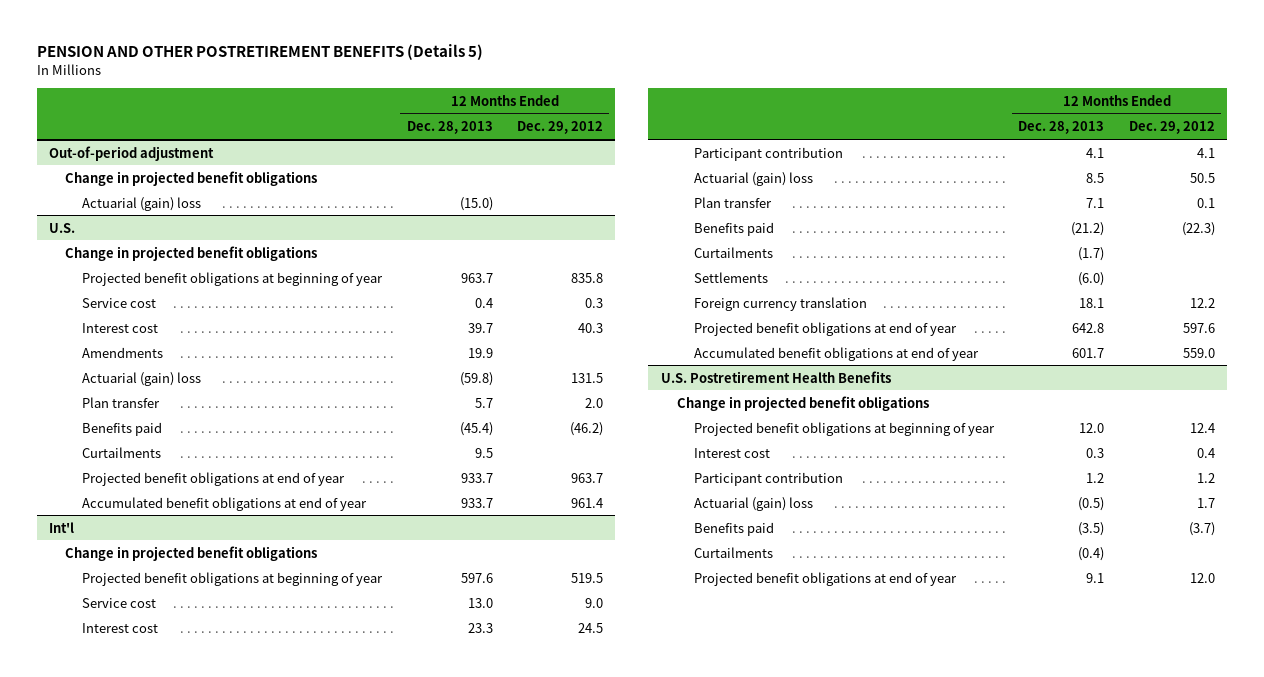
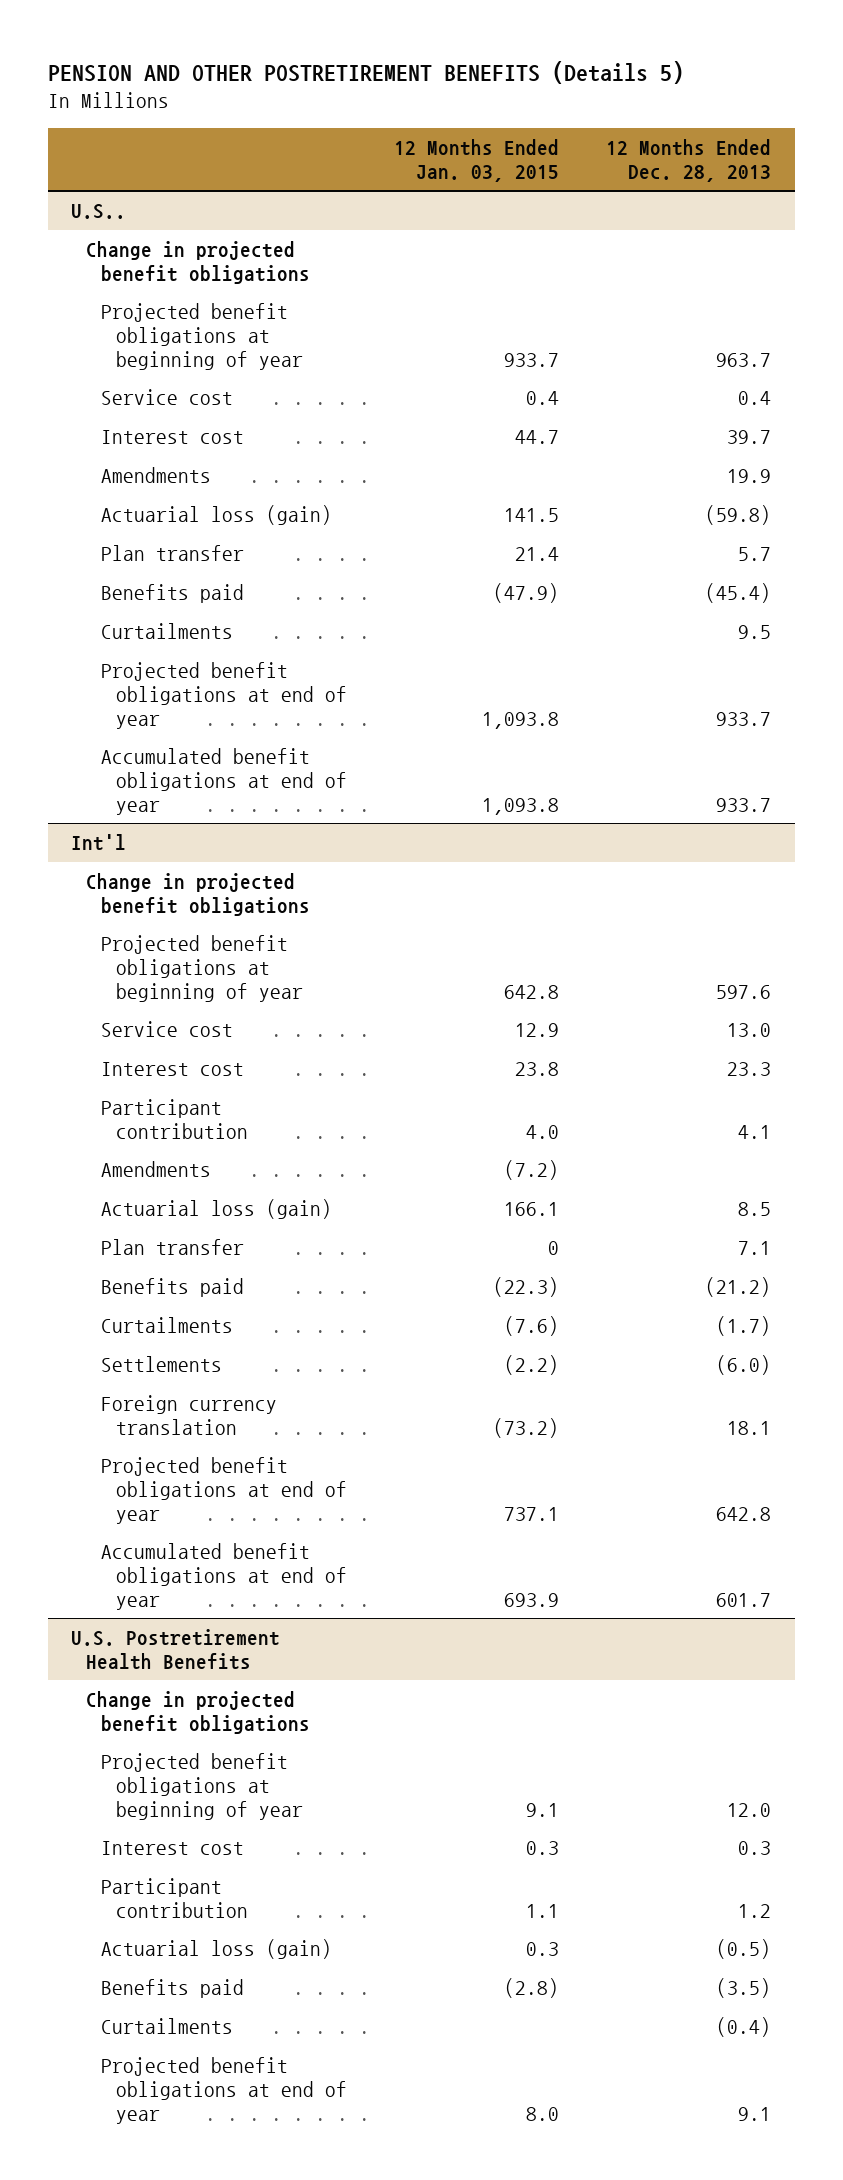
[517,121,604,135] Dec. 29, 2012 -> none
none -> [394,138,560,182] 12 Months Ended Jan. 03, 2015
[49,145,215,161] Out-of-period adjustment -> none
[65,170,318,186] Change in projected benefit obligations -> none
[81,196,201,211] Actuarial (gain) loss -> none
[49,222,76,233] U.S. -> [71,203,127,219] U.S..
[81,371,201,386] Actuarial (gain) loss -> [100,504,332,525] Actuarial loss (gain)
none -> [100,1160,211,1177] Amendments
[693,171,813,186] Actuarial (gain) loss -> [100,1198,332,1219] Actuarial loss (gain)
[693,496,813,511] Actuarial (gain) loss -> [100,1938,332,1959] Actuarial loss (gain)

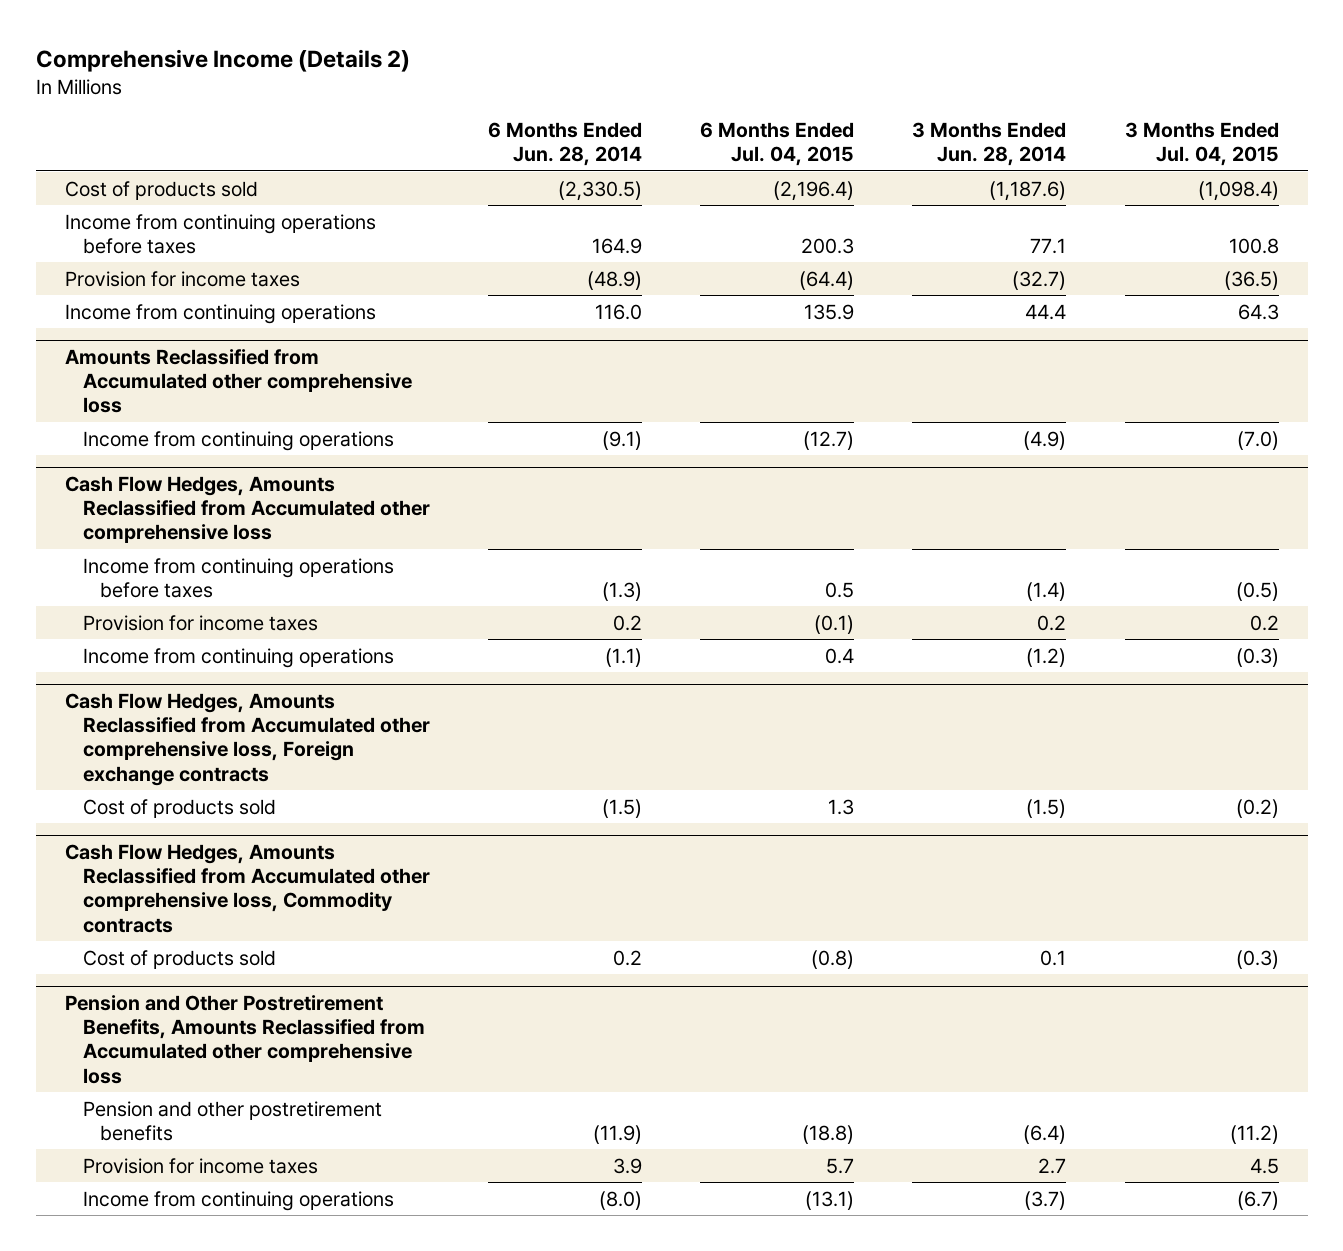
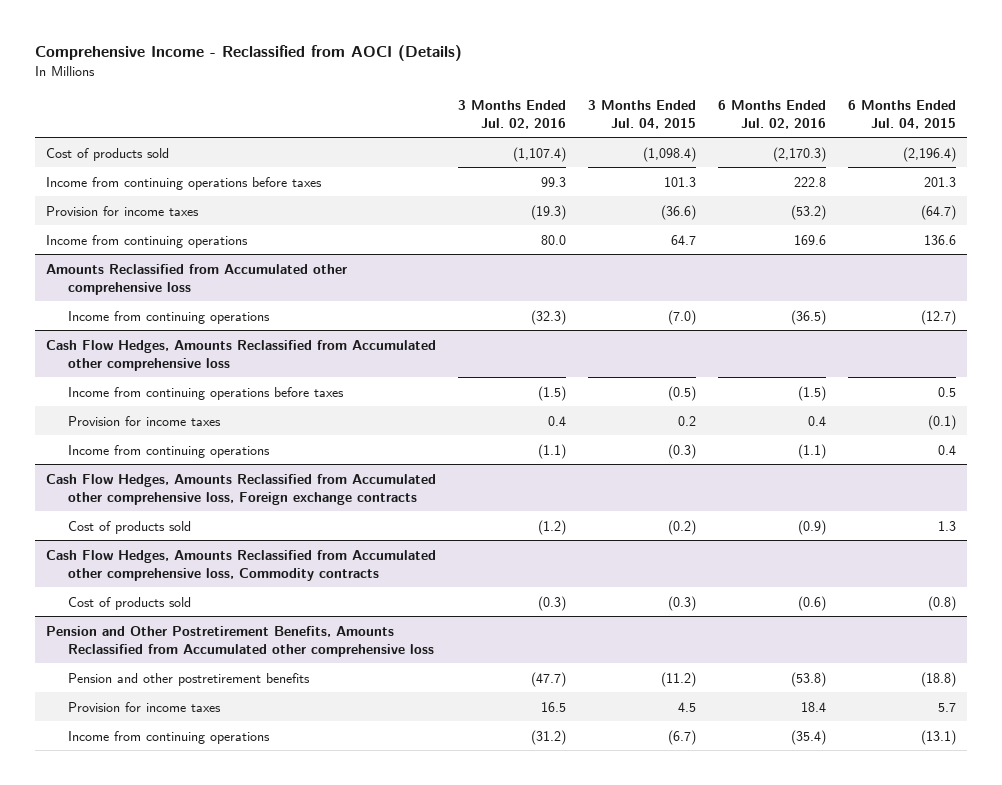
[35,48,410,72] Comprehensive Income (Details 2) -> [34,44,462,61] Comprehensive Income - Reclassified from AOCI (Details)
[487,122,642,167] 6 Months Ended Jun. 28, 2014 -> none
[912,122,1067,167] 3 Months Ended Jun. 28, 2014 -> none
none -> [458,99,567,129] 3 Months Ended Jul. 02, 2016
none -> [718,99,827,129] 6 Months Ended Jul. 02, 2016
[801,237,855,254] 200.3 -> [924,176,957,187] 201.3
[1228,237,1279,254] 100.8 -> [664,176,697,187] 101.3
[799,270,855,290] (64.4) -> [921,204,957,220] (64.7)
[1223,270,1279,290] (36.5) -> [661,204,697,220] (36.6)
[804,303,855,320] 135.9 -> [924,234,957,245] 136.6
[1237,303,1279,320] 64.3 -> [671,234,697,245] 64.7

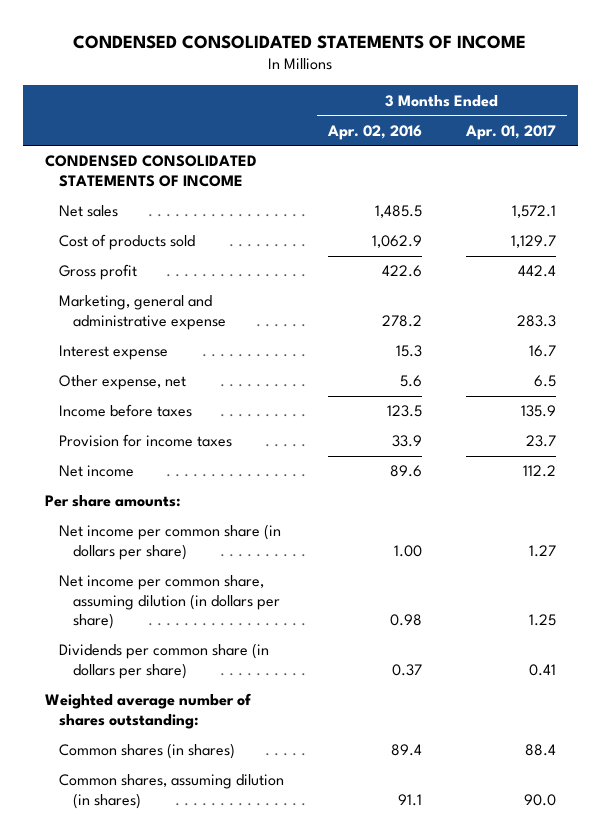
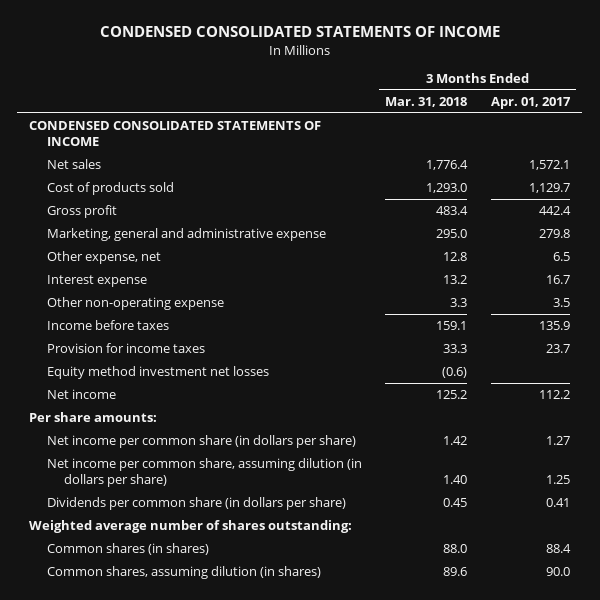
[327,124,423,140] Apr. 02, 2016 -> none
none -> [385,96,468,107] Mar. 31, 2018
[517,314,557,327] 283.3 -> [539,228,571,238] 279.8
[59,345,169,361] Interest expense -> [46,274,147,287] Interest expense
none -> [46,296,224,310] Other non-operating expense
none -> [46,365,269,379] Equity method investment net losses

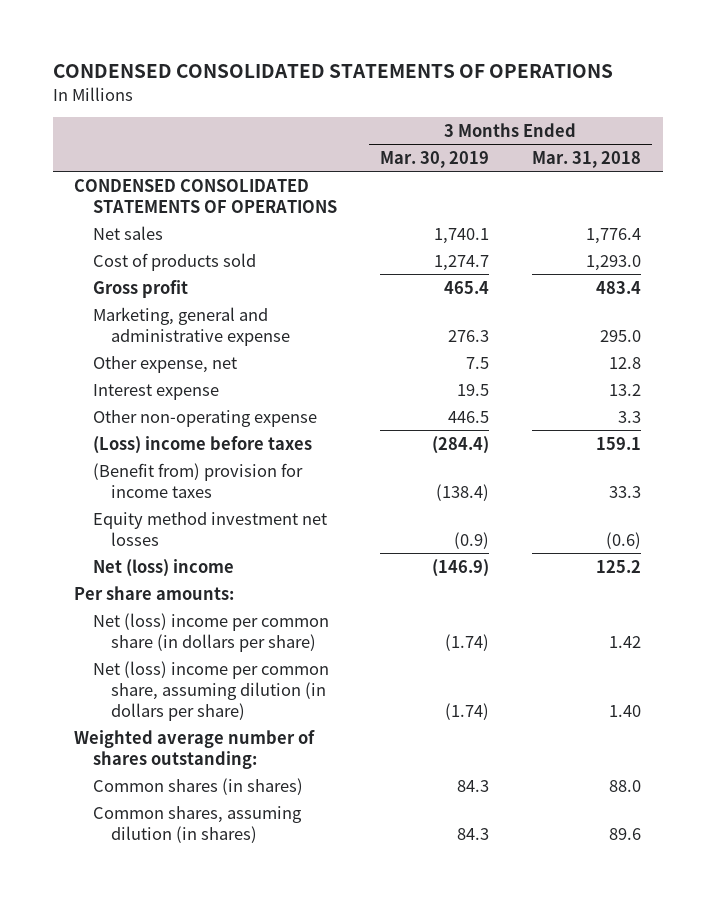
[99,26,500,38] CONDENSED CONSOLIDATED STATEMENTS OF INCOME -> [52,64,613,79] CONDENSED CONSOLIDATED STATEMENTS OF OPERATIONS
[491,96,572,109] Apr. 01, 2017 -> none
none -> [379,150,489,168] Mar. 30, 2019
[29,120,322,147] CONDENSED CONSOLIDATED STATEMENTS OF INCOME -> [74,178,337,213] CONDENSED CONSOLIDATED STATEMENTS OF OPERATIONS
[46,319,169,330] Income before taxes -> [92,435,312,454] (Loss) income before taxes
[46,342,205,353] Provision for income taxes -> [92,462,303,498] (Benefit from) provision for income taxes
[46,388,116,399] Net income -> [92,558,234,577] Net (loss) income
[46,496,346,510] Dividends per common share (in dollars per share) -> none
[46,434,356,448] Net income per common share (in dollars per share) -> [92,612,329,652] Net (loss) income per common share (in dollars per share)
[46,457,362,488] Net income per common share, assuming dilution (in dollars per share) -> [92,660,329,722] Net (loss) income per common share, assuming dilution (in dollars per share)

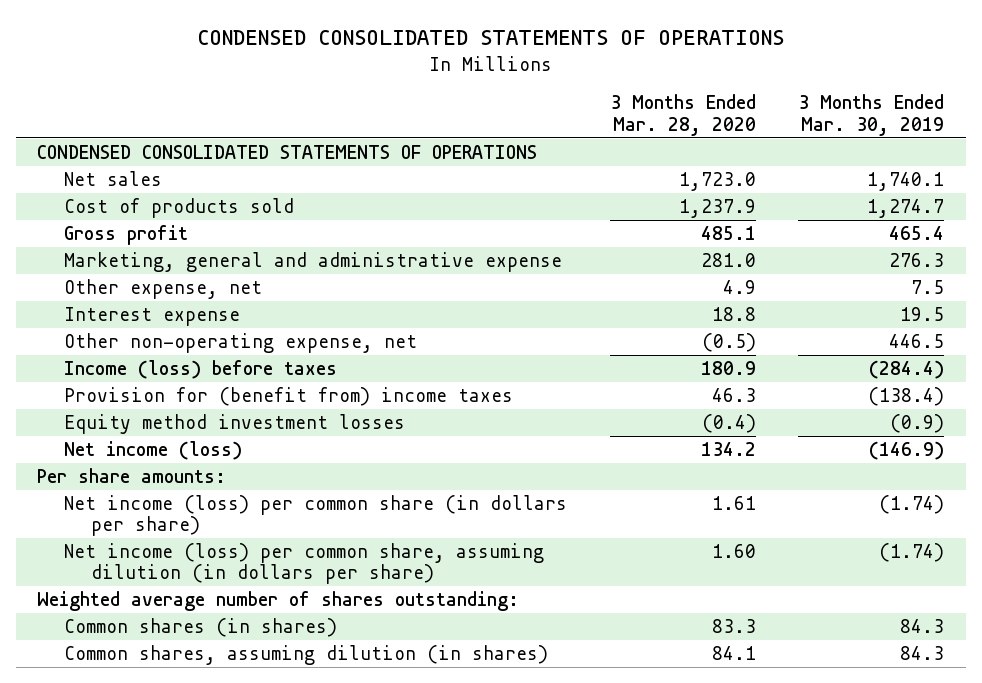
[531,150,641,168] Mar. 31, 2018 -> none
none -> [609,94,756,136] 3 Months Ended Mar. 28, 2020
[92,409,317,427] Other non-operating expense -> [64,332,418,353] Other non-operating expense, net
[92,435,312,454] (Loss) income before taxes -> [64,359,338,379] Income (loss) before taxes
[92,462,303,498] (Benefit from) provision for income taxes -> [64,386,514,406] Provision for (benefit from) income taxes
[92,511,327,546] Equity method investment net losses -> [64,413,406,434] Equity method investment losses
[92,558,234,577] Net (loss) income -> [64,440,243,460] Net income (loss)
[92,612,329,652] Net (loss) income per common share (in dollars per share) -> [64,494,568,537] Net income (loss) per common share (in dollars per share)
[92,660,329,722] Net (loss) income per common share, assuming dilution (in dollars per share) -> [64,542,545,585] Net income (loss) per common share, assuming dilution (in dollars per share)

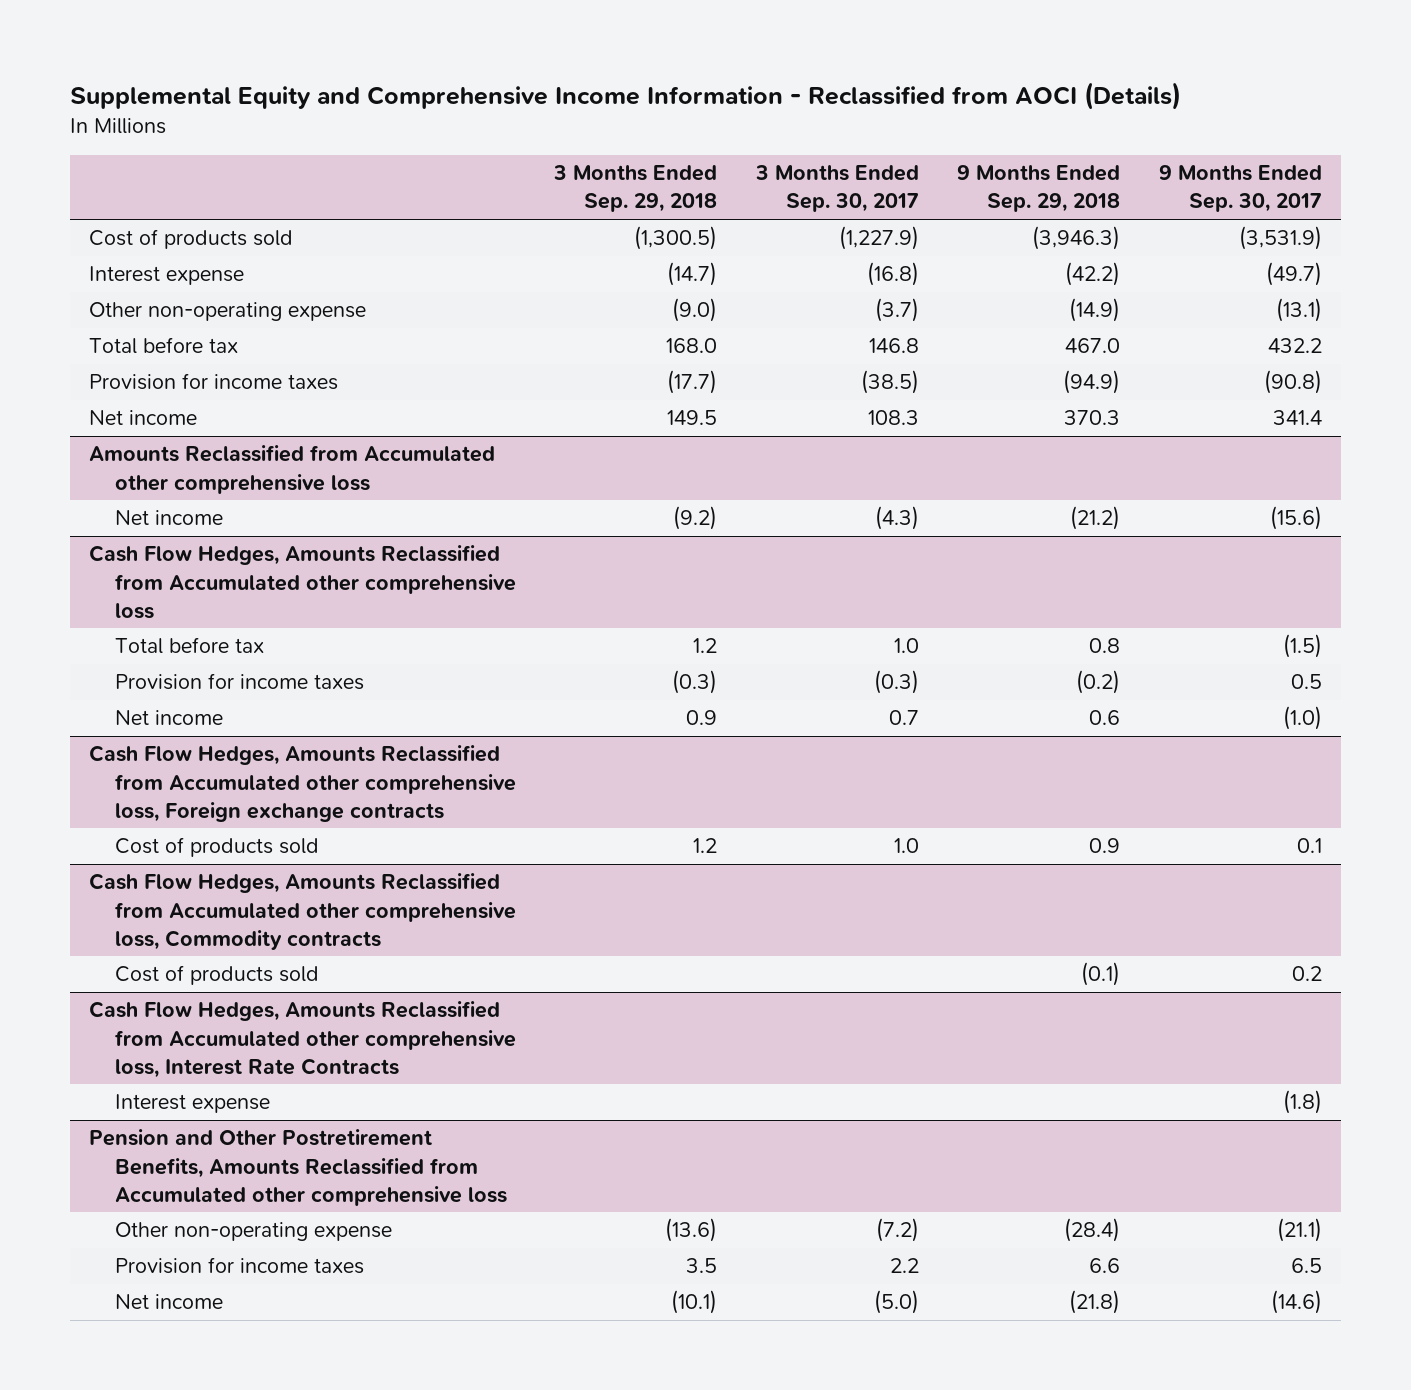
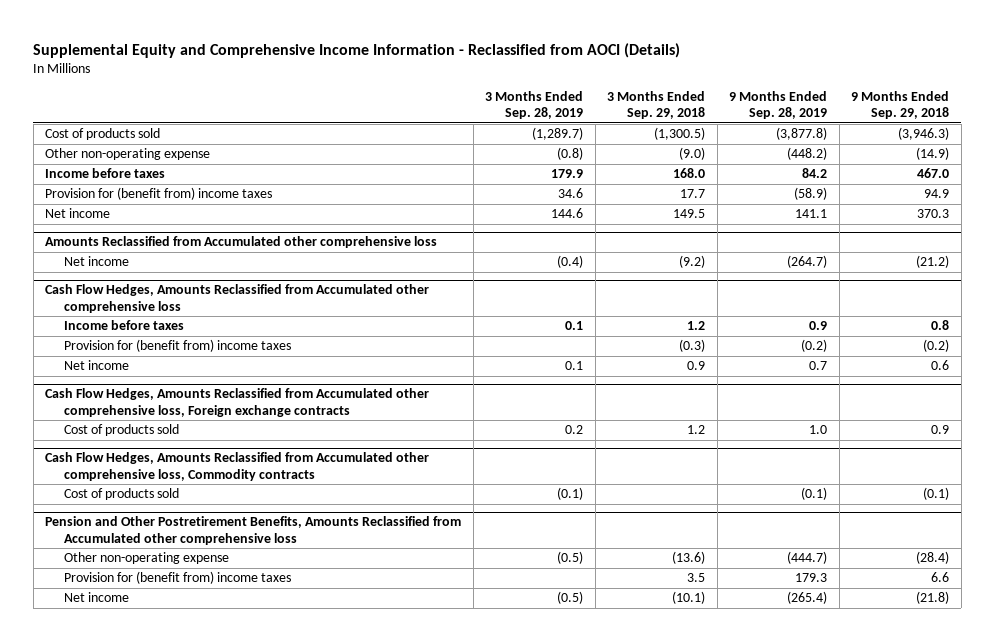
[754,165,919,213] 3 Months Ended Sep. 30, 2017 -> none
[1158,165,1322,213] 9 Months Ended Sep. 30, 2017 -> none
none -> [485,91,584,120] 3 Months Ended Sep. 28, 2019
none -> [729,91,828,120] 9 Months Ended Sep. 28, 2019
[89,266,245,286] Interest expense -> none
[89,337,239,355] Total before tax -> [45,168,166,179] Income before taxes
[89,373,339,391] Provision for income taxes -> [45,187,273,201] Provision for (benefit from) income taxes
[667,370,718,395] (17.7) -> [680,189,706,199] 17.7
[1063,370,1121,395] (94.9) -> [924,189,950,199] 94.9
[115,637,265,655] Total before tax -> [63,320,184,331] Income before taxes
[115,673,365,691] Provision for income taxes -> [63,339,291,353] Provision for (benefit from) income taxes
[89,1001,517,1078] Cash Flow Hedges, Amounts Reclassified from Accumulated other comprehensive loss, Interest Rate Contracts -> none
[115,1094,271,1114] Interest expense -> none
[115,1257,365,1275] Provision for income taxes -> [63,571,291,585] Provision for (benefit from) income taxes

